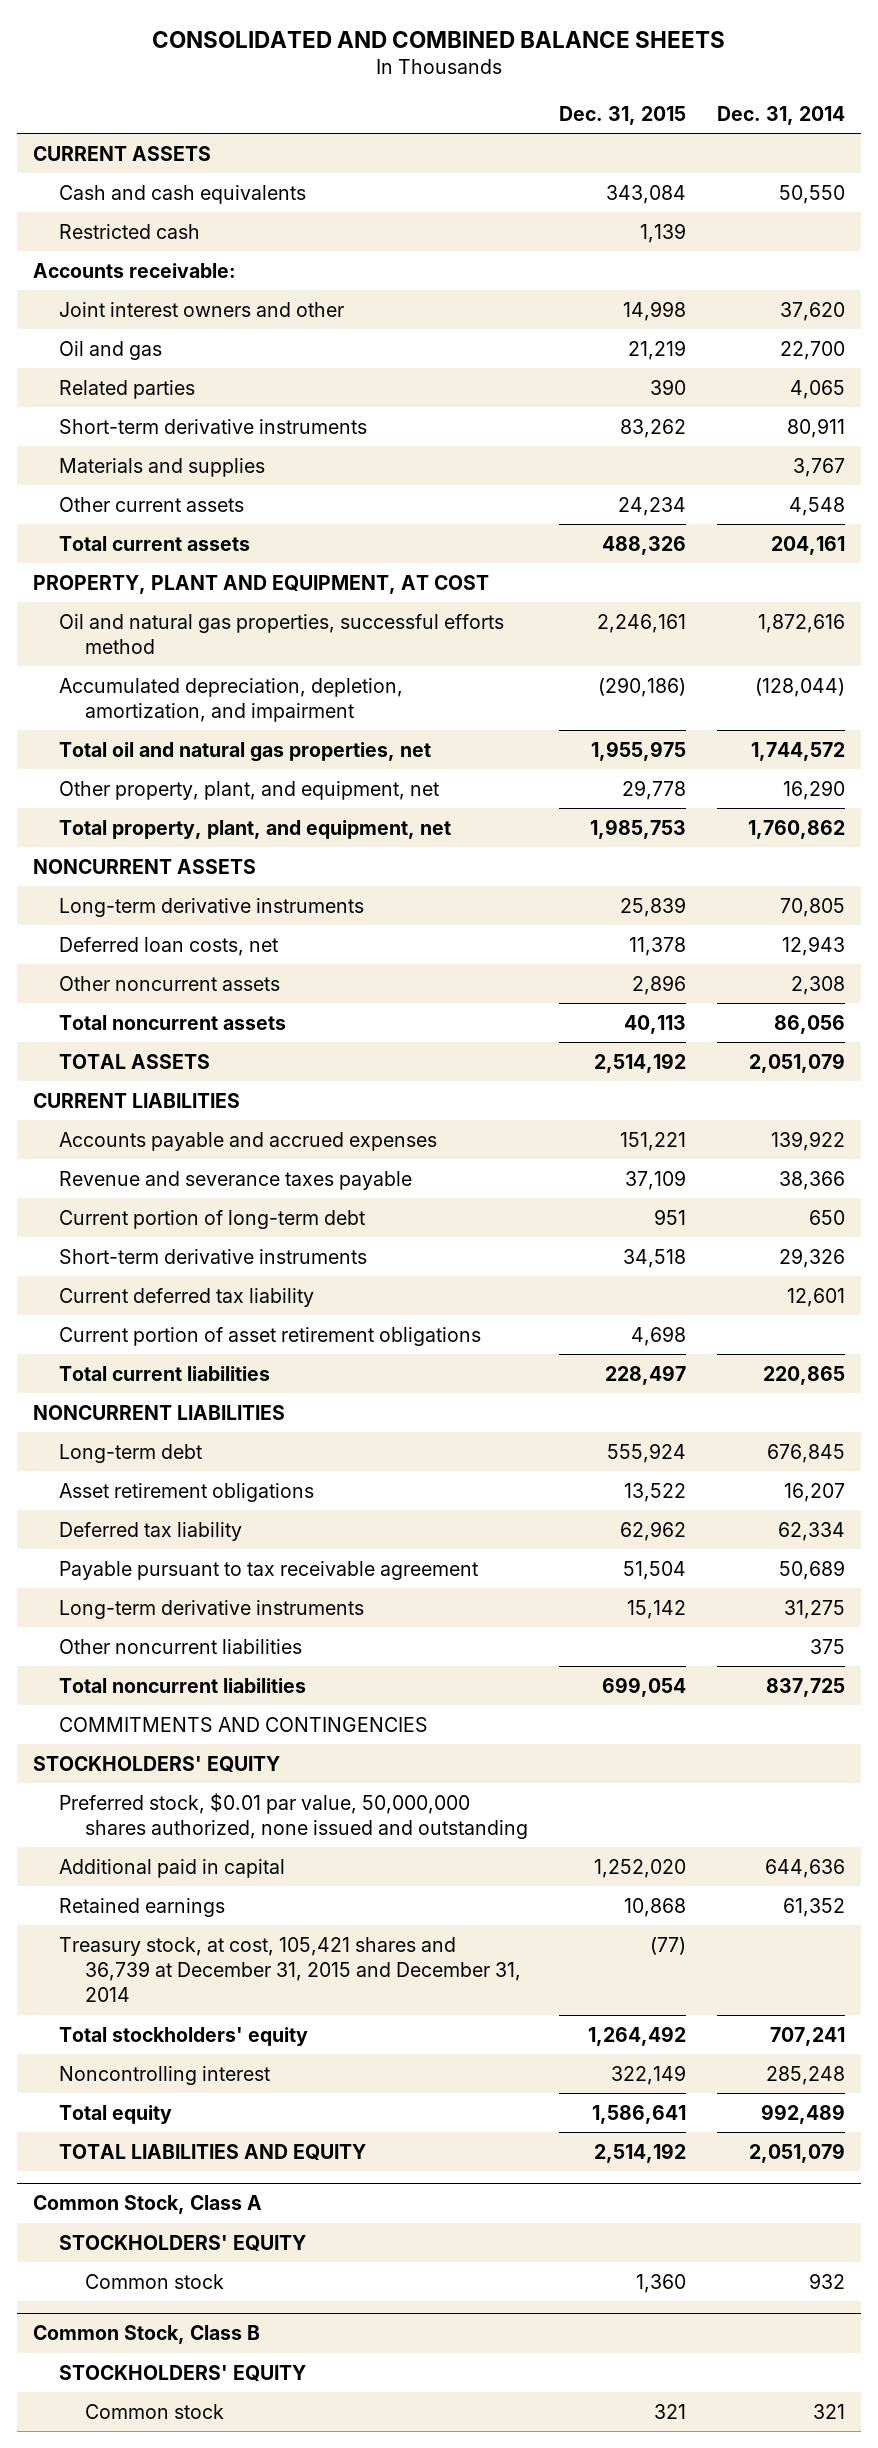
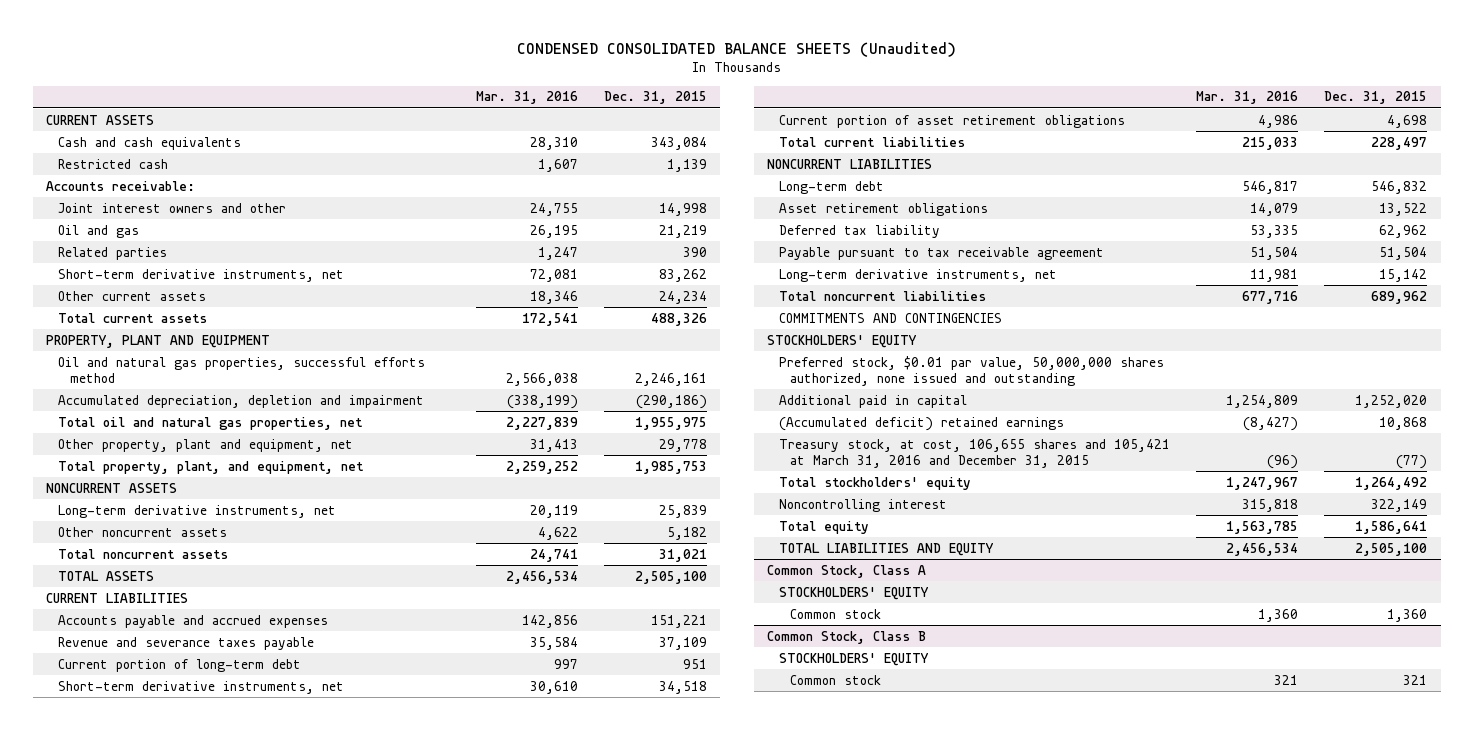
[151,30,725,48] CONSOLIDATED AND COMBINED BALANCE SHEETS -> [516,42,956,58] CONDENSED CONSOLIDATED BALANCE SHEETS (Unaudited)
[717,105,846,125] Dec. 31, 2014 -> none
none -> [475,91,578,105] Mar. 31, 2016
[58,457,265,477] Materials and supplies -> none
[58,418,367,434] Short-term derivative instruments -> [58,268,345,282] Short-term derivative instruments, net
[32,574,489,594] PROPERTY, PLANT AND EQUIPMENT, AT COST -> [46,334,271,348] PROPERTY, PLANT AND EQUIPMENT
[58,677,403,722] Accumulated depreciation, depletion, amortization, and impairment -> [58,394,425,408] Accumulated depreciation, depletion and impairment
[58,780,439,800] Other property, plant, and equipment, net -> [58,438,354,452] Other property, plant and equipment, net
[58,936,278,956] Deferred loan costs, net -> none
[58,897,364,917] Long-term derivative instruments -> [58,504,337,518] Long-term derivative instruments, net
[631,974,686,995] 2,896 -> [666,526,707,540] 5,182
[623,1014,686,1034] 40,113 -> [658,548,707,562] 31,021
[593,1052,686,1073] 2,514,192 -> [634,570,707,584] 2,505,100
[58,1287,314,1307] Current deferred tax liability -> none
[58,1248,367,1264] Short-term derivative instruments -> [58,680,345,694] Short-term derivative instruments, net
[606,1442,686,1463] 555,924 -> [1371,180,1428,194] 546,832
[58,1638,302,1654] Other noncurrent liabilities -> none
[58,1599,364,1619] Long-term derivative instruments -> [778,268,1057,282] Long-term derivative instruments, net
[601,1676,686,1697] 699,054 -> [1371,290,1428,304] 689,962
[58,1897,225,1917] Retained earnings -> [778,416,1064,431] (Accumulated deficit) retained earnings
[58,1936,521,2003] Treasury stock, at cost, 105,421 shares and 36,739 at December 31, 2015 and December 31, 2014 -> [778,438,1170,468] Treasury stock, at cost, 106,655 shares and 105,421 at March 31, 2016 and December 31, 2015
[593,2142,686,2163] 2,514,192 -> [1355,542,1428,556] 2,505,100

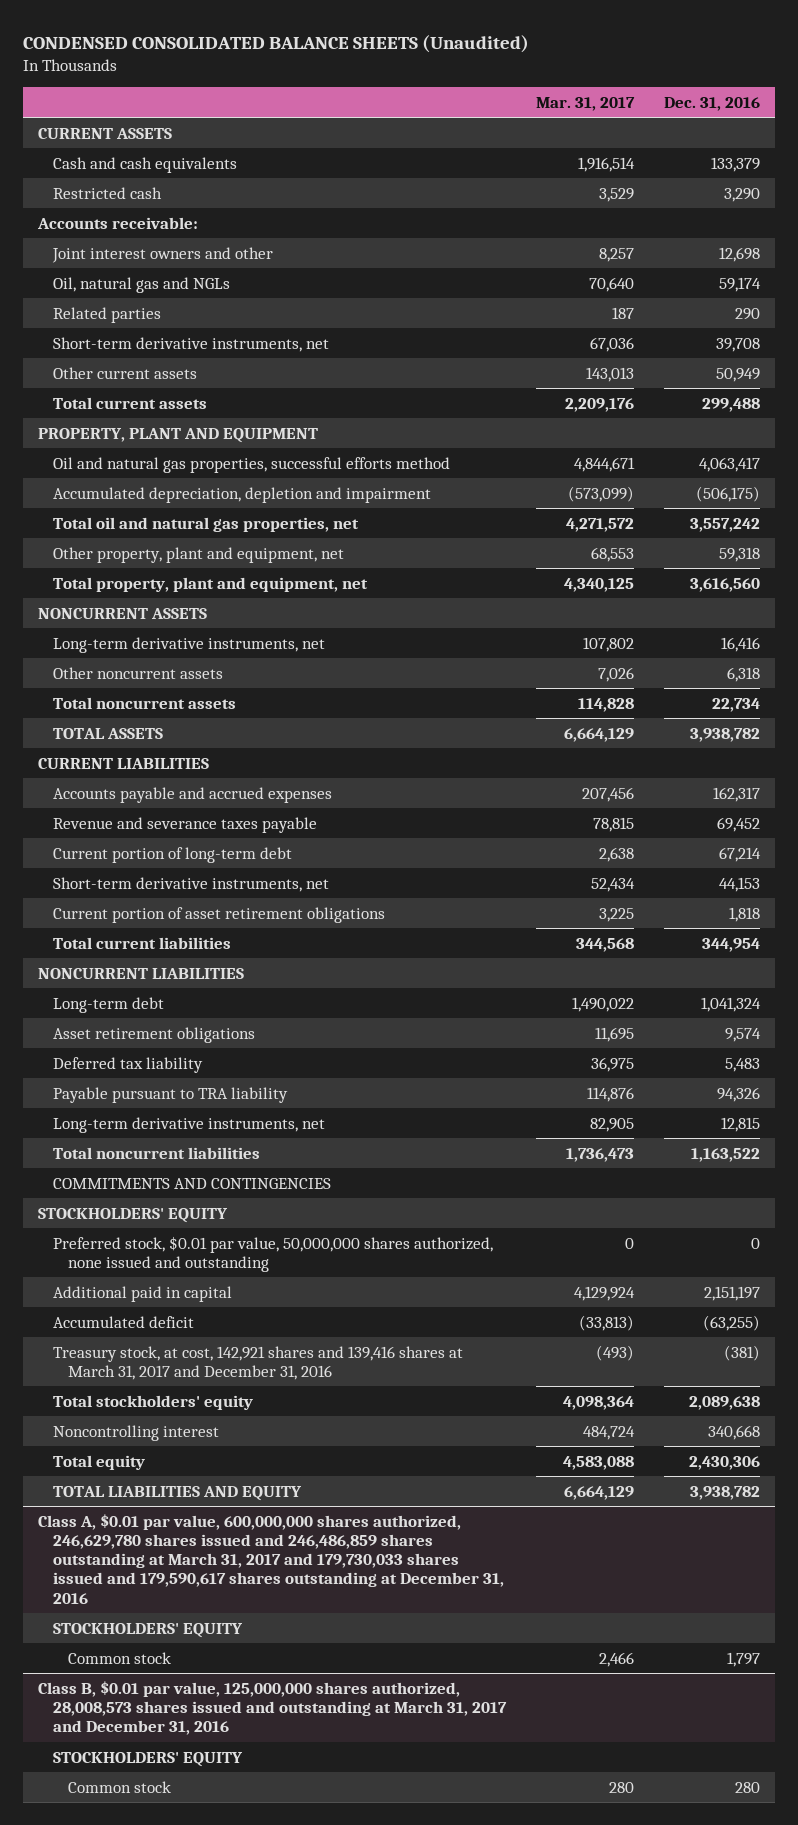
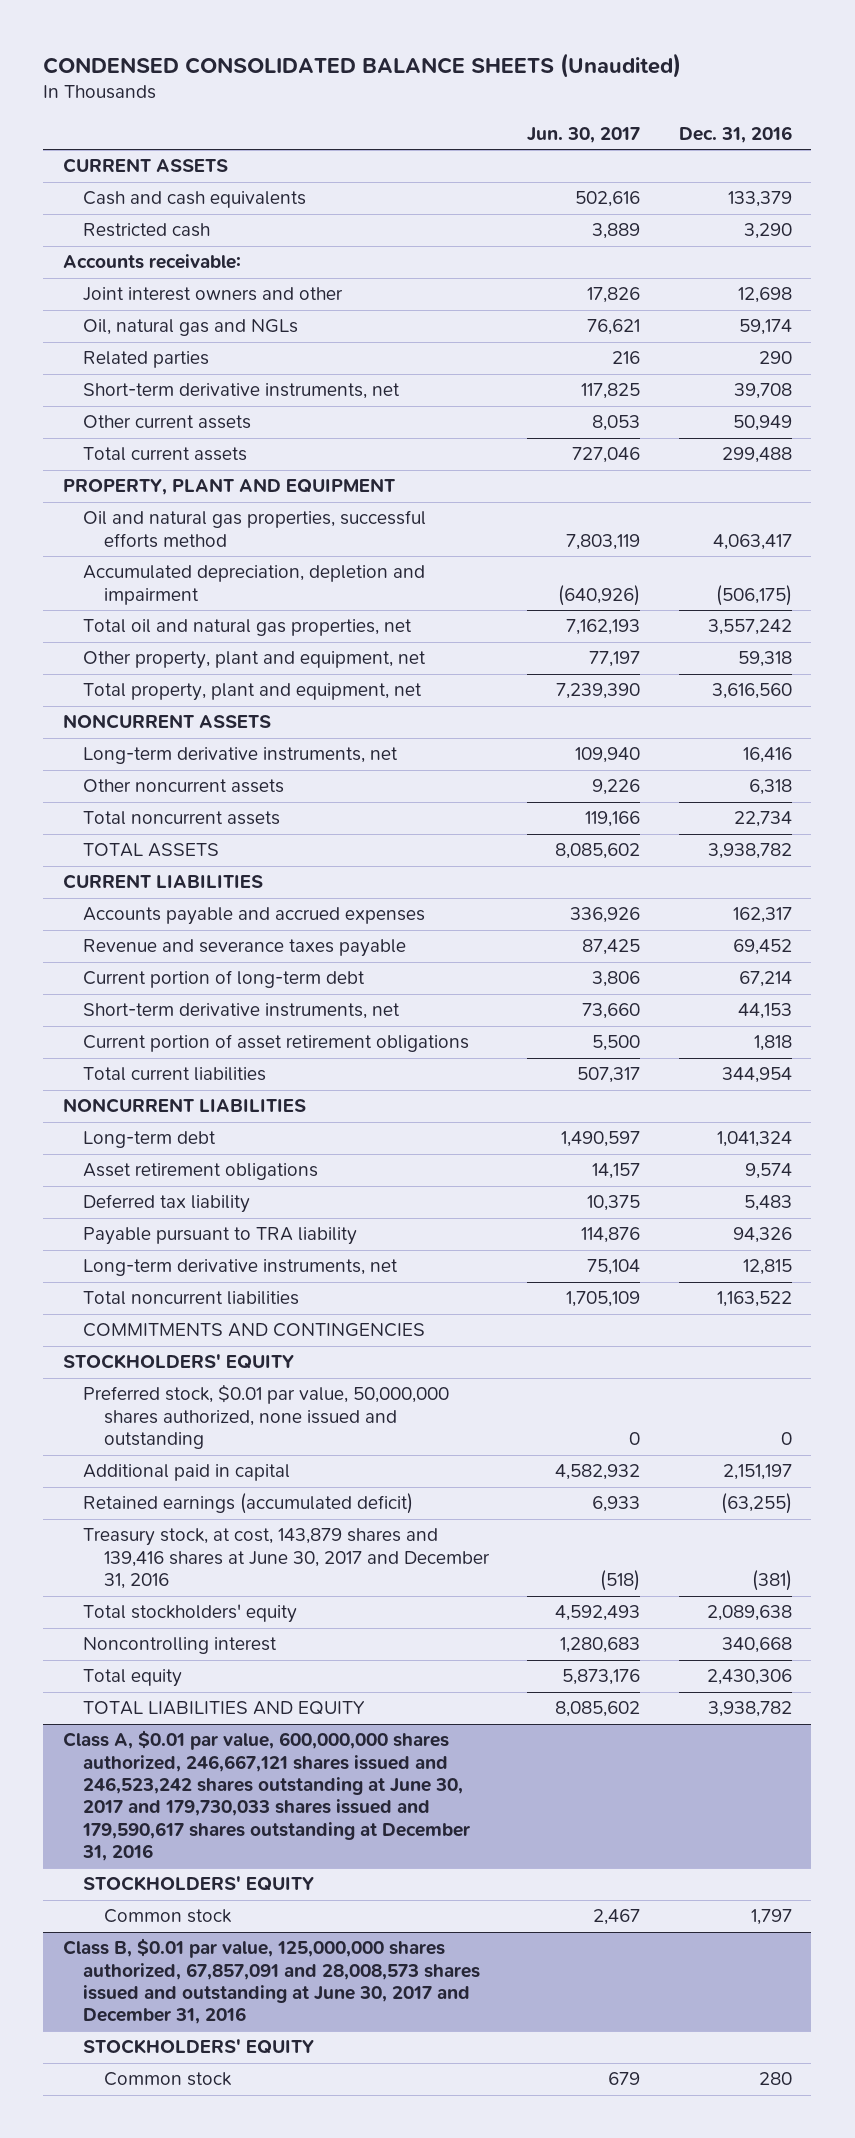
[535,96,635,111] Mar. 31, 2017 -> none
none -> [527,126,641,143] Jun. 30, 2017
[52,1315,194,1328] Accumulated deficit -> [83,1493,414,1515] Retained earnings (accumulated deficit)
[52,1345,463,1380] Treasury stock, at cost, 142,921 shares and 139,416 shares at March 31, 2017 and December 31, 2016 -> [83,1528,490,1590] Treasury stock, at cost, 143,879 shares and 139,416 shares at June 30, 2017 and December 31, 2016
[38,1513,504,1604] Class A, $0.01 par value, 600,000,000 shares authorized, 246,629,780 shares issued and 246,486,859 shares outstanding at March 31, 2017 and 179,730,033 shares issued and 179,590,617 shares outstanding at December 31, 2016 -> [62,1730,471,1861] Class A, $0.01 par value, 600,000,000 shares authorized, 246,667,121 shares issued and 246,523,242 shares outstanding at June 30, 2017 and 179,730,033 shares issued and 179,590,617 shares outstanding at December 31, 2016
[38,1680,507,1736] Class B, $0.01 par value, 125,000,000 shares authorized, 28,008,573 shares issued and outstanding at March 31, 2017 and December 31, 2016 -> [62,1938,481,2025] Class B, $0.01 par value, 125,000,000 shares authorized, 67,857,091 and 28,008,573 shares issued and outstanding at June 30, 2017 and December 31, 2016

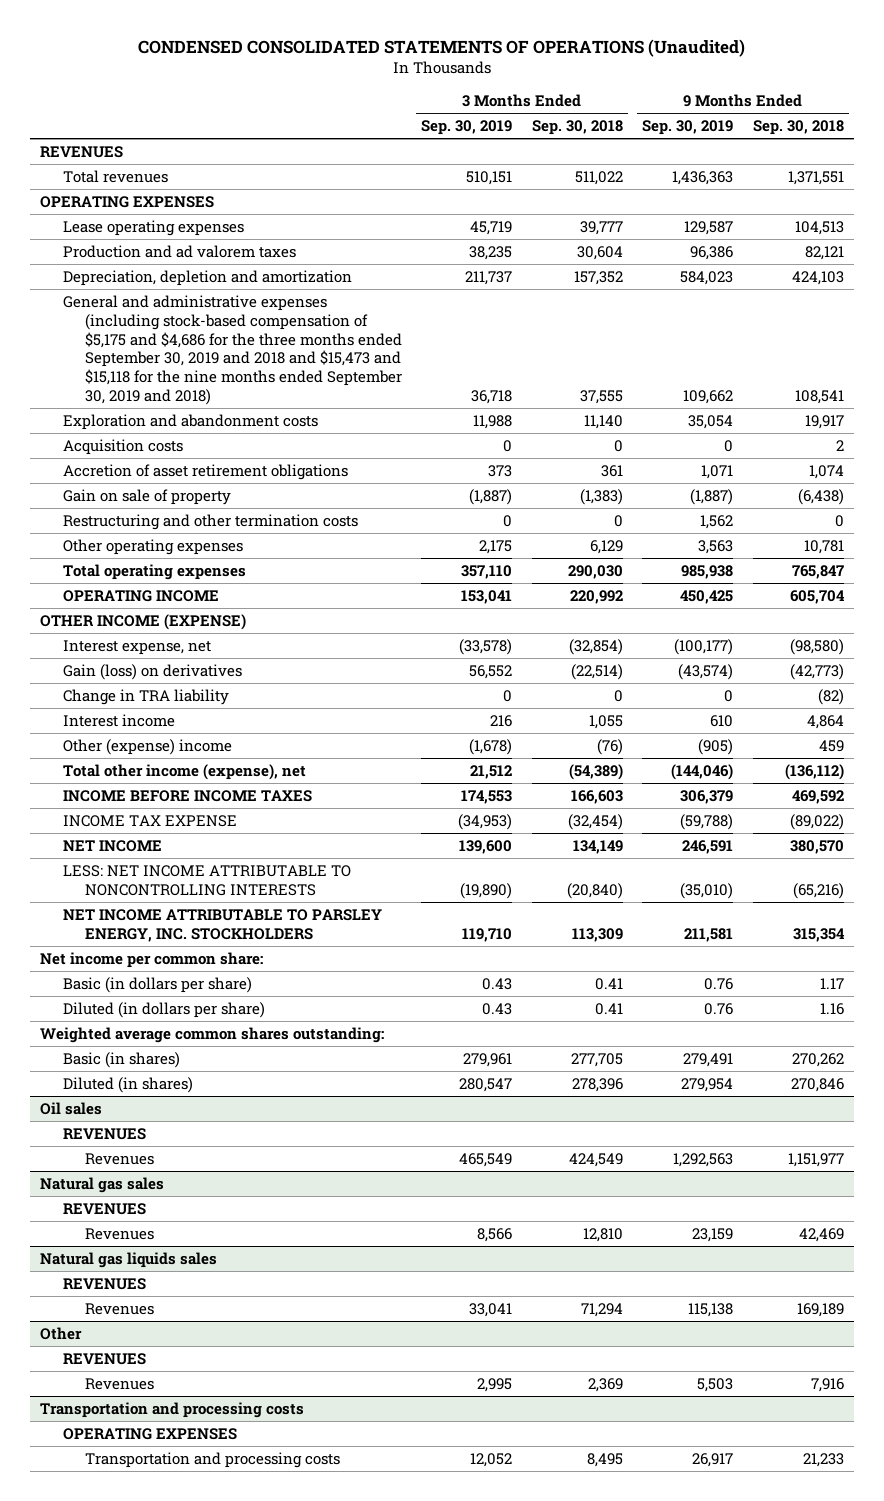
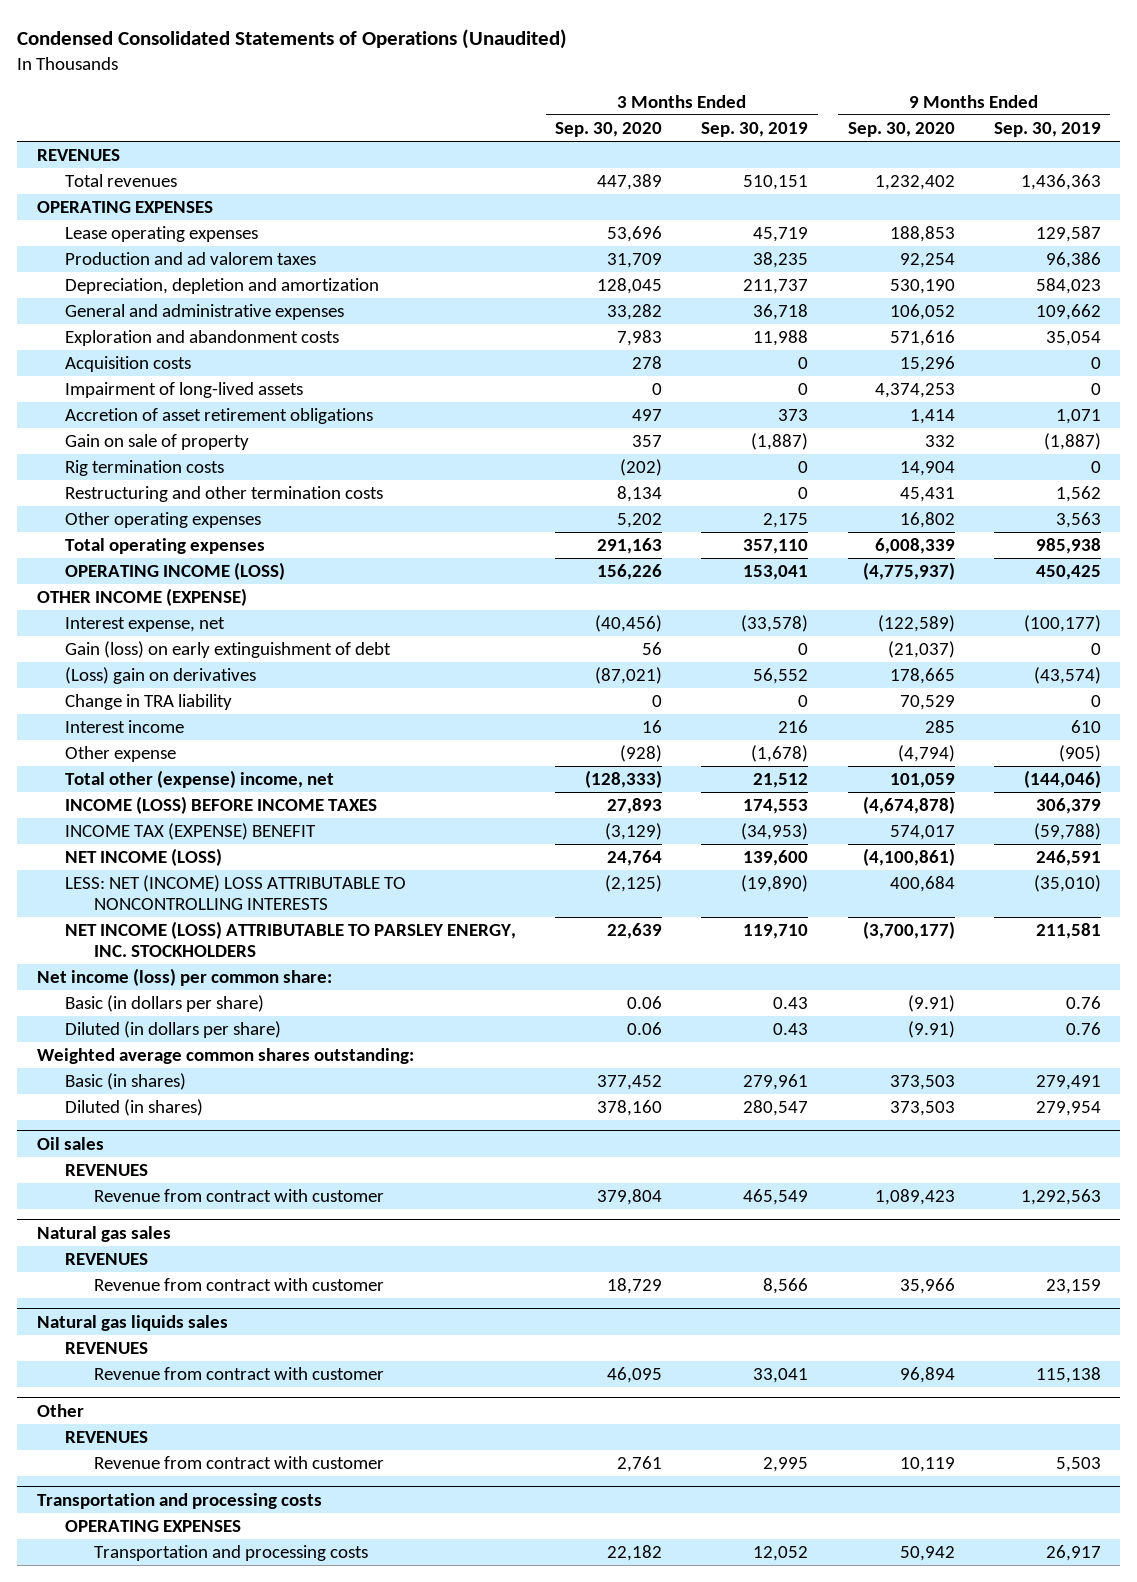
[138,39,746,58] CONDENSED CONSOLIDATED STATEMENTS OF OPERATIONS (Unaudited) -> [17,29,568,50] Condensed Consolidated Statements of Operations (Unaudited)
[531,120,623,136] Sep. 30, 2018 -> none
[752,120,844,136] Sep. 30, 2018 -> none
none -> [555,121,663,137] Sep. 30, 2020
none -> [847,121,955,137] Sep. 30, 2020
[62,294,402,406] General and administrative expenses (including stock-based compensation of $5,175 and $4,686 for the three months ended September 30, 2019 and 2018 and $15,473 and $15,118 for the nine months ended September 30, 2019 and 2018) -> [65,304,345,321] General and administrative expenses
none -> [65,382,304,399] Impairment of long-lived assets
none -> [65,460,225,477] Rig termination costs
[62,589,219,602] OPERATING INCOME -> [65,562,286,581] OPERATING INCOME (LOSS)
none -> [65,641,392,659] Gain (loss) on early extinguishment of debt
[62,663,242,680] Gain (loss) on derivatives -> [65,667,257,685] (Loss) gain on derivatives
[62,738,232,755] Other (expense) income -> [65,746,177,763] Other expense
[62,763,306,780] Total other income (expense), net -> [65,770,335,789] Total other (expense) income, net
[62,789,312,802] INCOME BEFORE INCOME TAXES -> [65,796,378,815] INCOME (LOSS) BEFORE INCOME TAXES
[62,814,237,827] INCOME TAX EXPENSE -> [65,823,317,841] INCOME TAX (EXPENSE) BENEFIT
[62,839,162,852] NET INCOME -> [65,848,223,867] NET INCOME (LOSS)
[62,864,351,896] LESS: NET INCOME ATTRIBUTABLE TO NONCONTROLLING INTERESTS -> [65,875,407,911] LESS: NET (INCOME) LOSS ATTRIBUTABLE TO NONCONTROLLING INTERESTS
[62,908,382,942] NET INCOME ATTRIBUTABLE TO PARSLEY ENERGY, INC. STOCKHOLDERS -> [65,921,517,958] NET INCOME (LOSS) ATTRIBUTABLE TO PARSLEY ENERGY, INC. STOCKHOLDERS
[40,951,264,968] Net income per common share: -> [36,968,332,987] Net income (loss) per common share:
[84,1152,154,1165] Revenues -> [94,1189,385,1203] Revenue from contract with customer
[84,1227,154,1240] Revenues -> [94,1278,385,1292] Revenue from contract with customer
[84,1302,154,1315] Revenues -> [94,1367,385,1381] Revenue from contract with customer
[84,1377,154,1390] Revenues -> [94,1456,385,1470] Revenue from contract with customer

